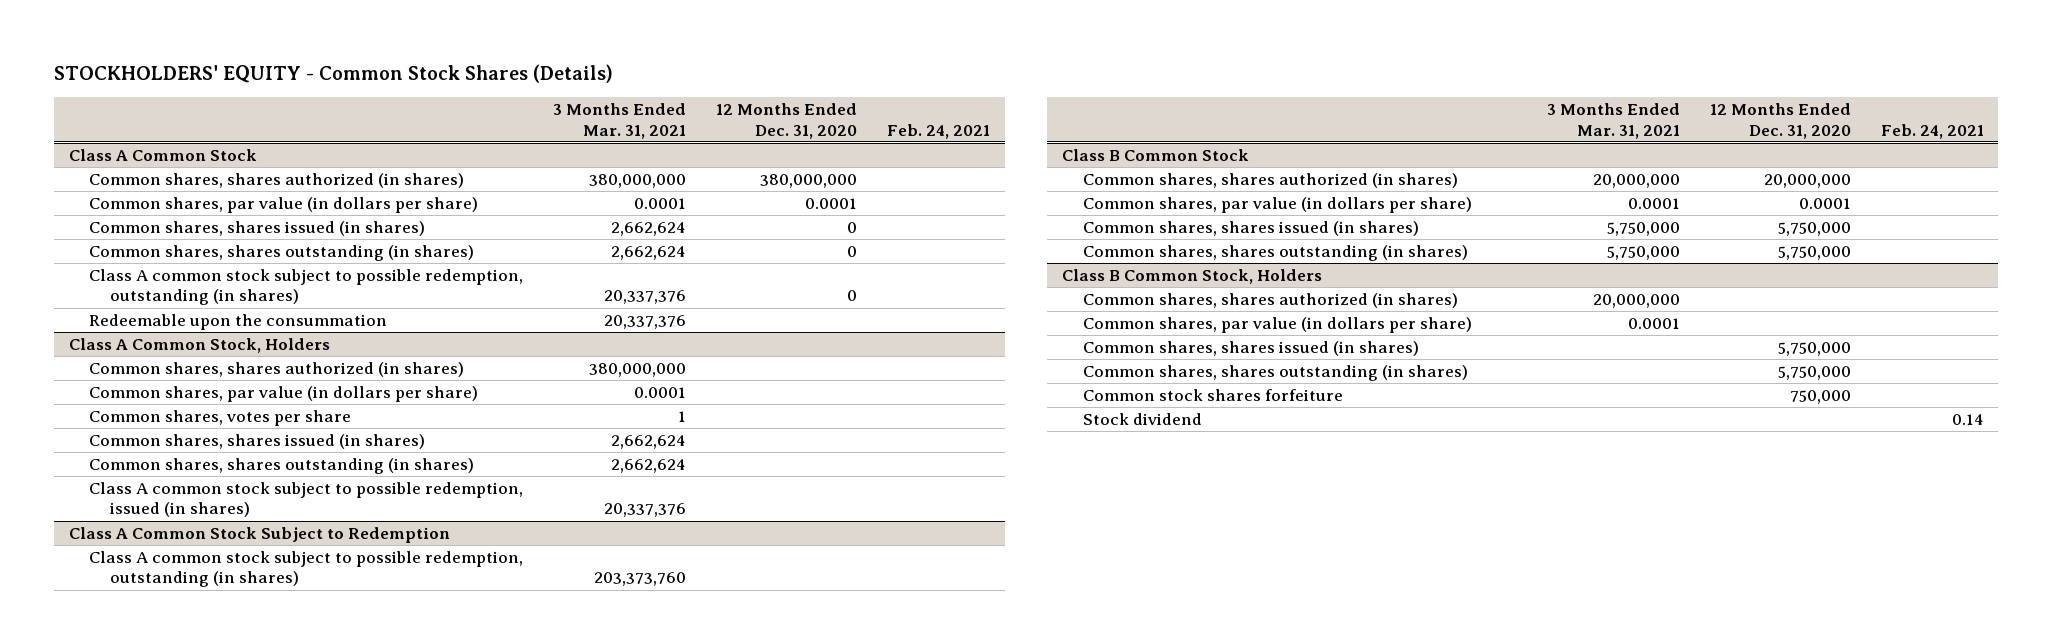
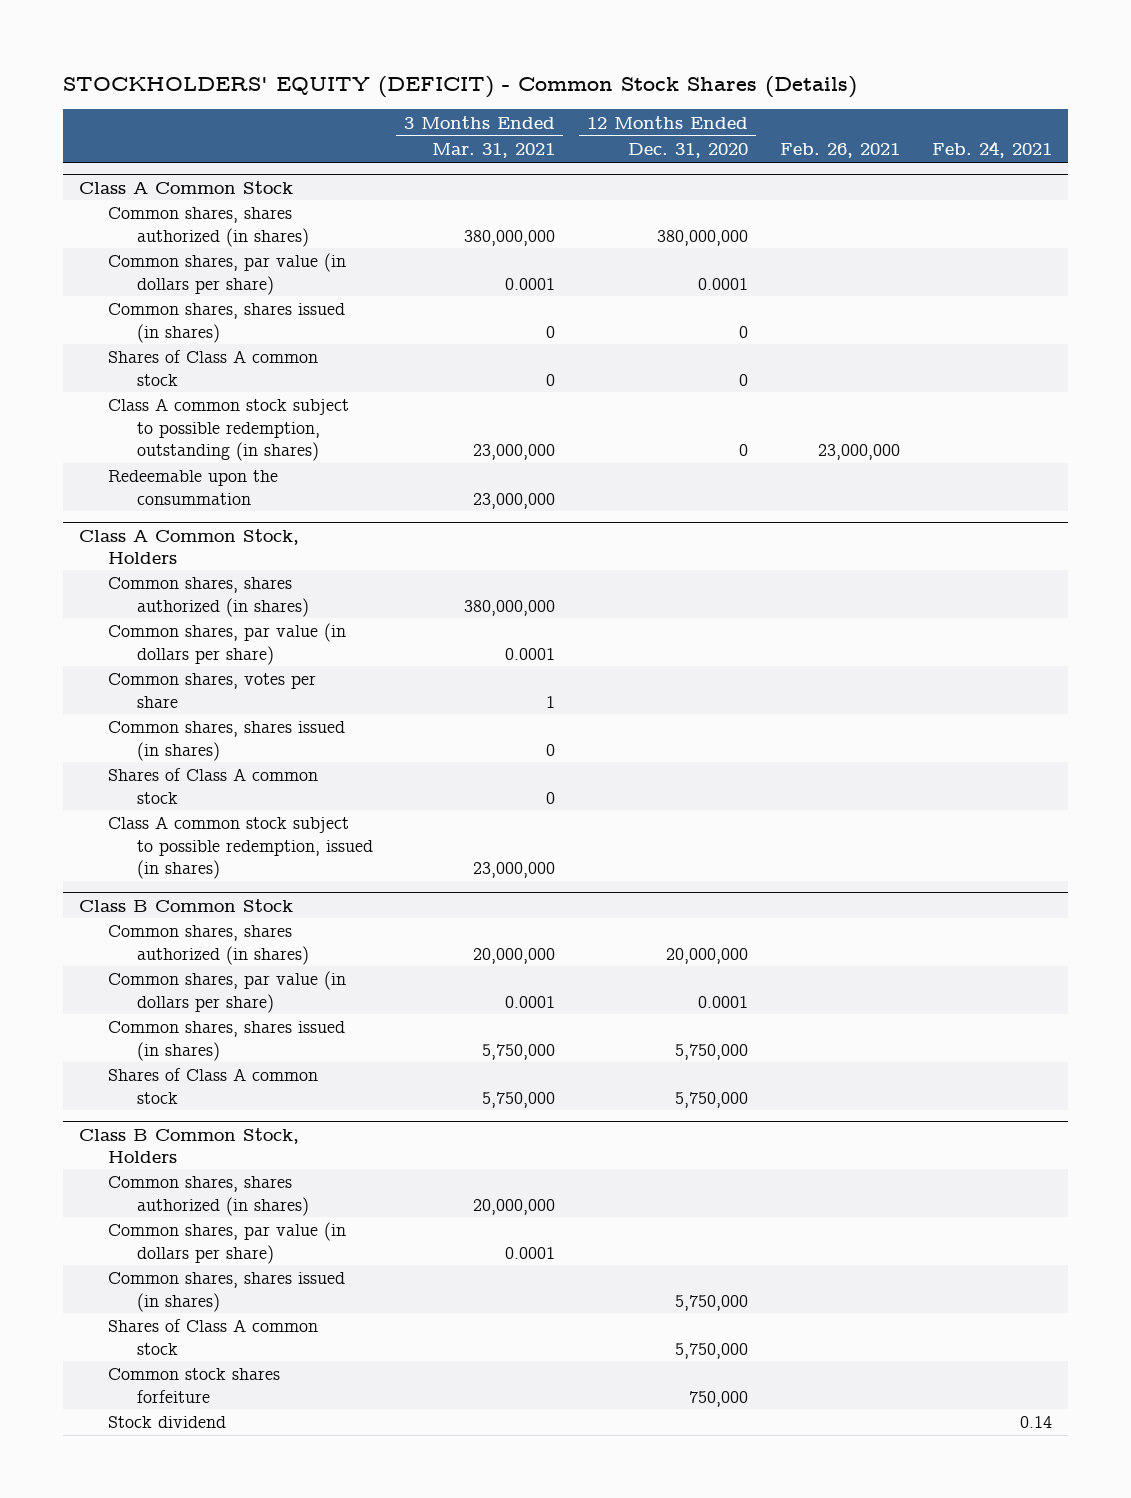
[53,64,613,84] STOCKHOLDERS' EQUITY - Common Stock Shares (Details) -> [62,75,857,98] STOCKHOLDERS' EQUITY (DEFICIT) - Common Stock Shares (Details)
none -> [780,143,901,159] Feb. 26, 2021
[611,222,687,237] 2,662,624 -> [546,325,556,338] 0
[89,245,475,262] Common shares, shares outstanding (in shares) -> [107,350,318,386] Shares of Class A common stock
[611,246,687,261] 2,662,624 -> [546,373,556,386] 0
[604,290,687,305] 20,337,376 -> [473,443,556,460] 23,000,000
[604,315,687,330] 20,337,376 -> [473,492,556,509] 23,000,000
[68,527,450,544] Class A Common Stock Subject to Redemption -> none
[89,551,524,588] Class A common stock subject to possible redemption, outstanding (in shares) -> none
[611,435,687,450] 2,662,624 -> [546,743,556,756] 0
[89,458,475,475] Common shares, shares outstanding (in shares) -> [107,768,318,804] Shares of Class A common stock
[611,459,687,474] 2,662,624 -> [546,791,556,804] 0
[604,503,687,518] 20,337,376 -> [473,861,556,878] 23,000,000
[1082,245,1468,262] Common shares, shares outstanding (in shares) -> [107,1068,318,1104] Shares of Class A common stock
[1082,365,1468,382] Common shares, shares outstanding (in shares) -> [107,1319,318,1355] Shares of Class A common stock

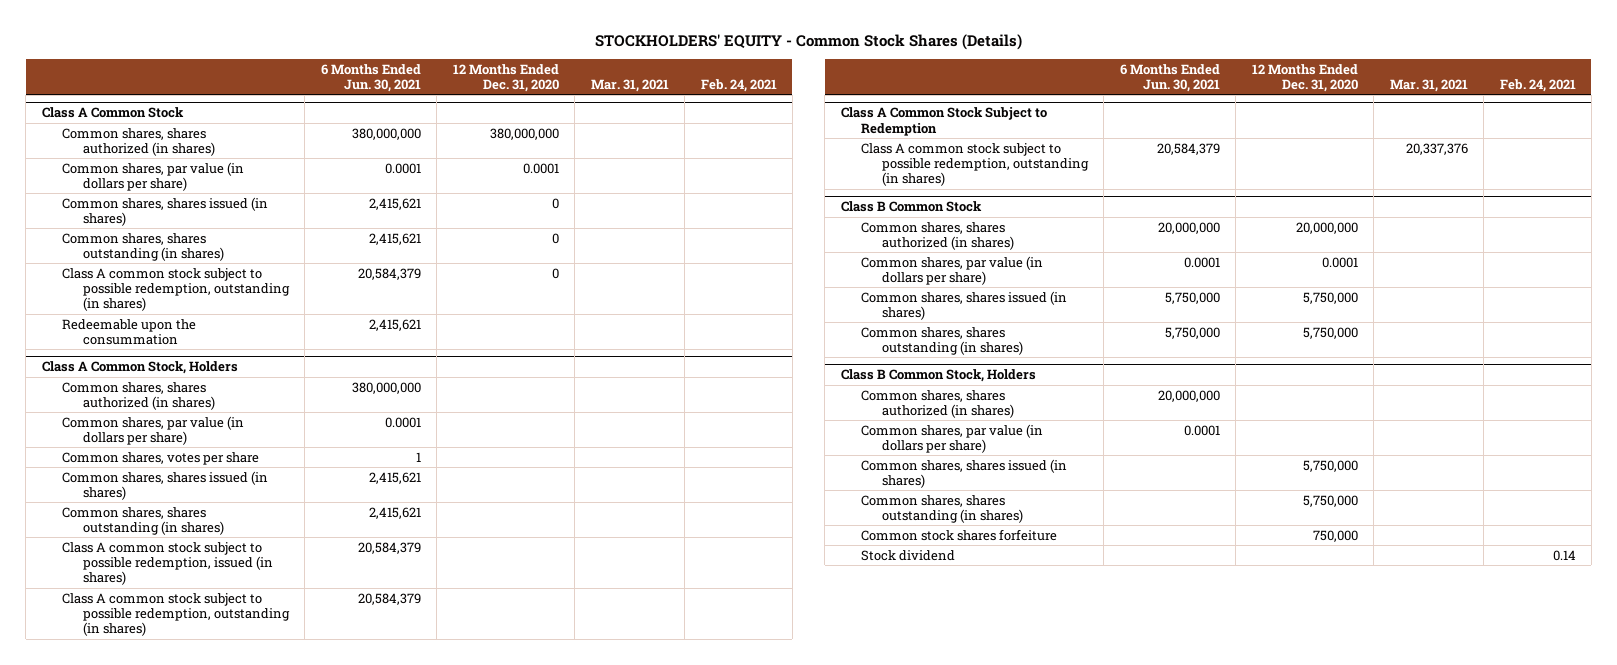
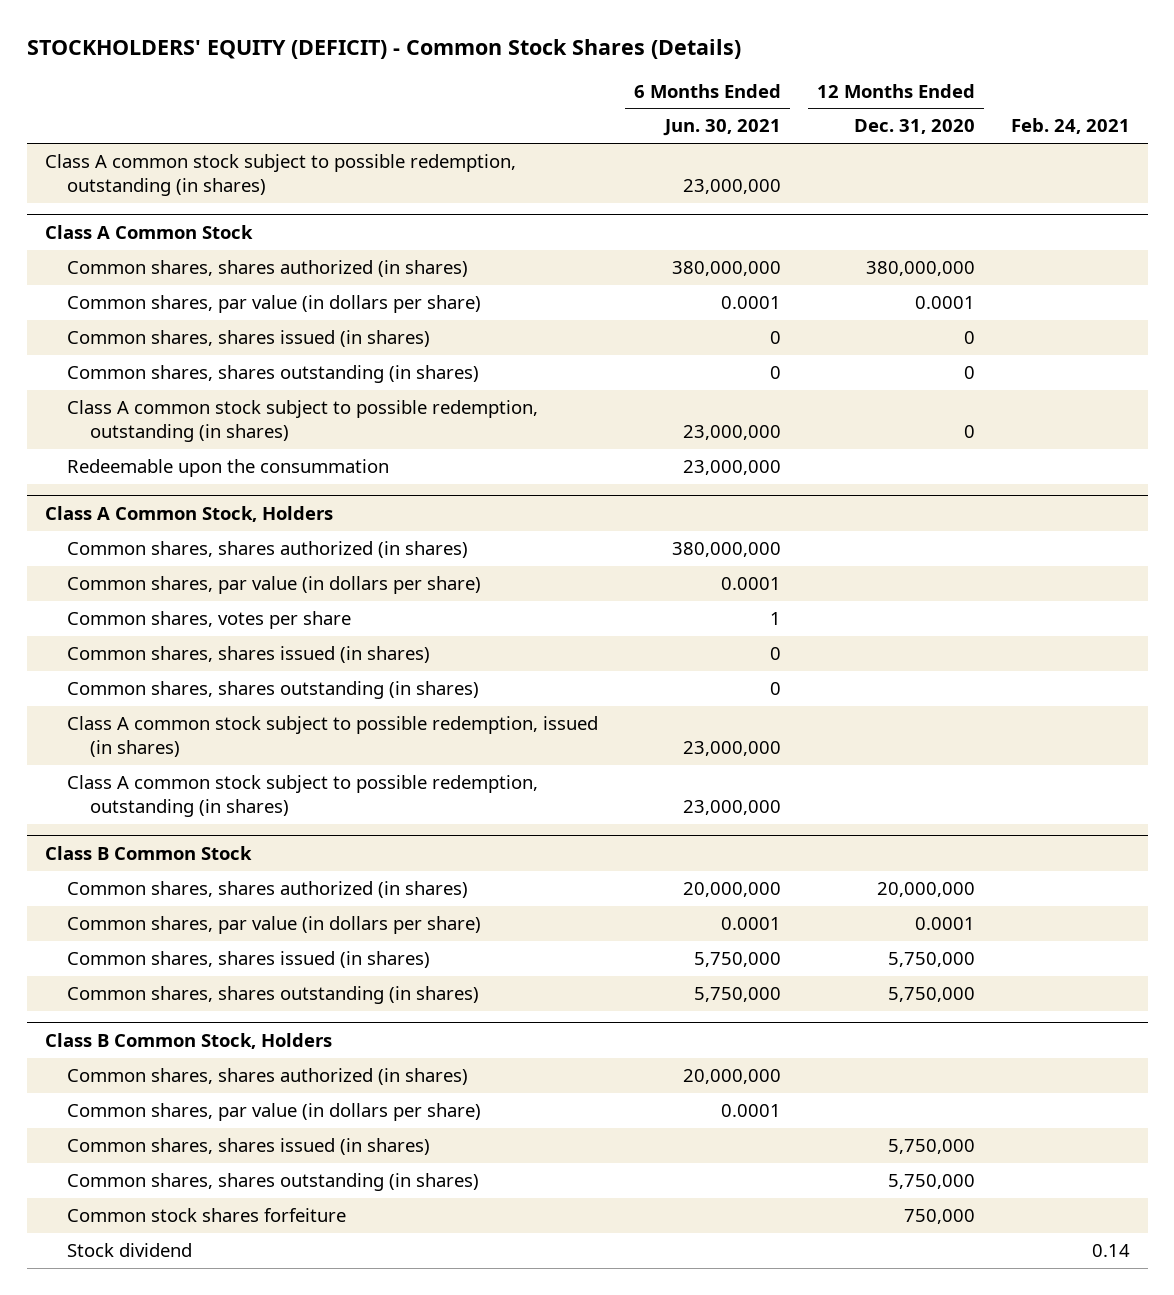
[594,34,1022,51] STOCKHOLDERS' EQUITY - Common Stock Shares (Details) -> [26,39,741,60] STOCKHOLDERS' EQUITY (DEFICIT) - Common Stock Shares (Details)
[590,78,669,92] Mar. 31, 2021 -> none
none -> [44,153,516,196] Class A common stock subject to possible redemption, outstanding (in shares)
[368,197,421,210] 2,415,621 -> [770,330,782,344] 0
[368,232,421,245] 2,415,621 -> [770,365,782,379] 0
[357,267,421,280] 20,584,379 -> [683,424,782,440] 23,000,000
[368,318,421,331] 2,415,621 -> [683,459,782,475] 23,000,000
[840,107,1047,136] Class A Common Stock Subject to Redemption -> none
[861,142,1089,187] Class A common stock subject to possible redemption, outstanding (in shares) -> none
[368,471,421,484] 2,415,621 -> [770,646,782,660] 0
[368,506,421,519] 2,415,621 -> [770,681,782,695] 0
[357,541,421,554] 20,584,379 -> [683,740,782,756] 23,000,000
[357,592,421,605] 20,584,379 -> [683,799,782,815] 23,000,000

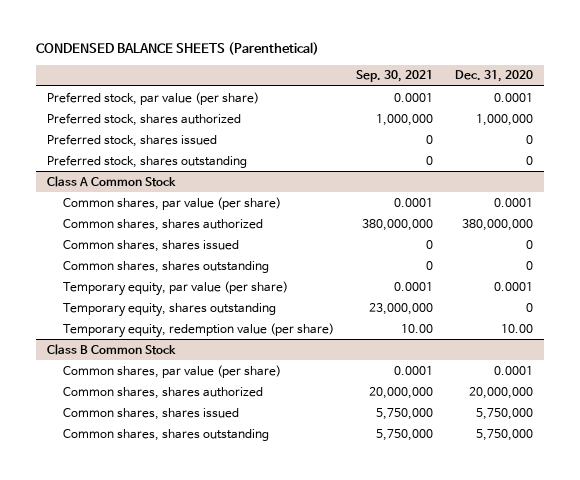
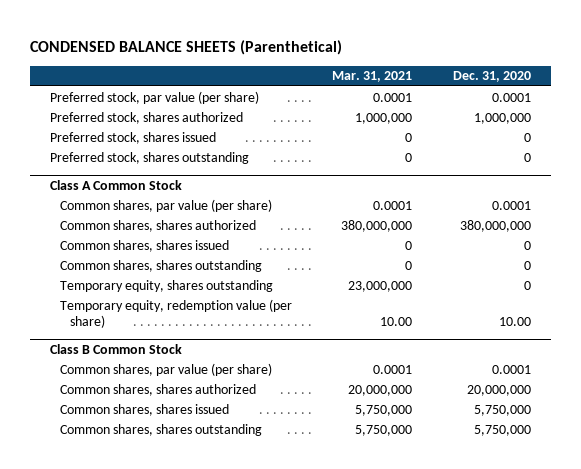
[356,70,434,83] Sep. 30, 2021 -> none
none -> [332,71,413,83] Mar. 31, 2021
[63,280,289,296] Temporary equity, par value (per share) -> none

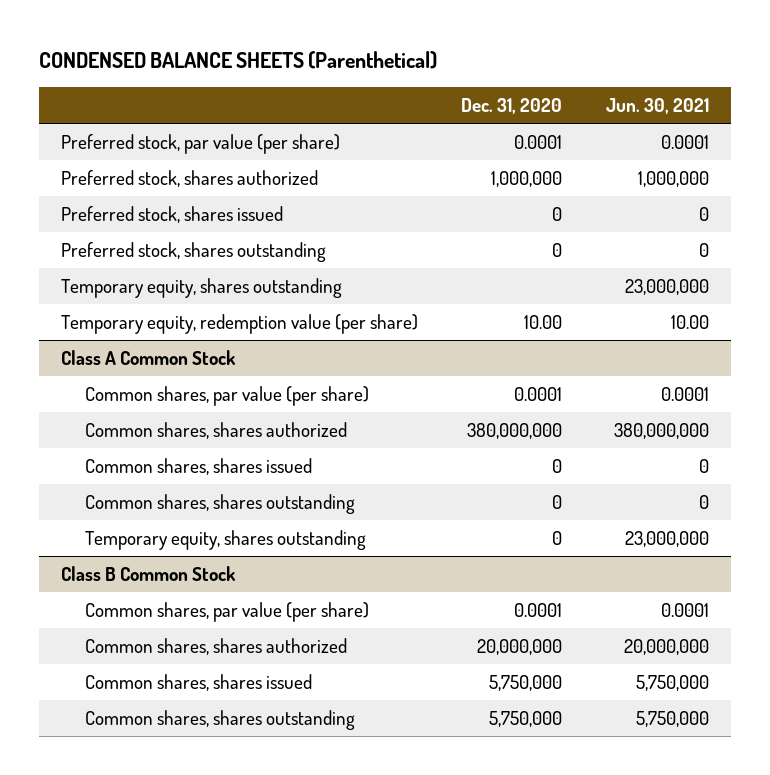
[332,71,413,83] Mar. 31, 2021 -> none
none -> [605,98,709,115] Jun. 30, 2021
none -> [60,277,342,298] Temporary equity, shares outstanding
none -> [60,313,418,334] Temporary equity, redemption value (per share)
[60,298,293,328] Temporary equity, redemption value (per share) -> none

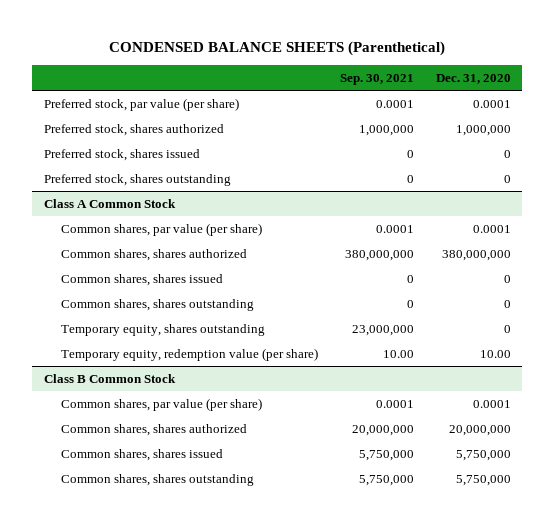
[605,98,709,115] Jun. 30, 2021 -> none
none -> [340,74,415,86] Sep. 30, 2021
[60,277,342,298] Temporary equity, shares outstanding -> none
[60,313,418,334] Temporary equity, redemption value (per share) -> none
none -> [60,347,318,361] Temporary equity, redemption value (per share)

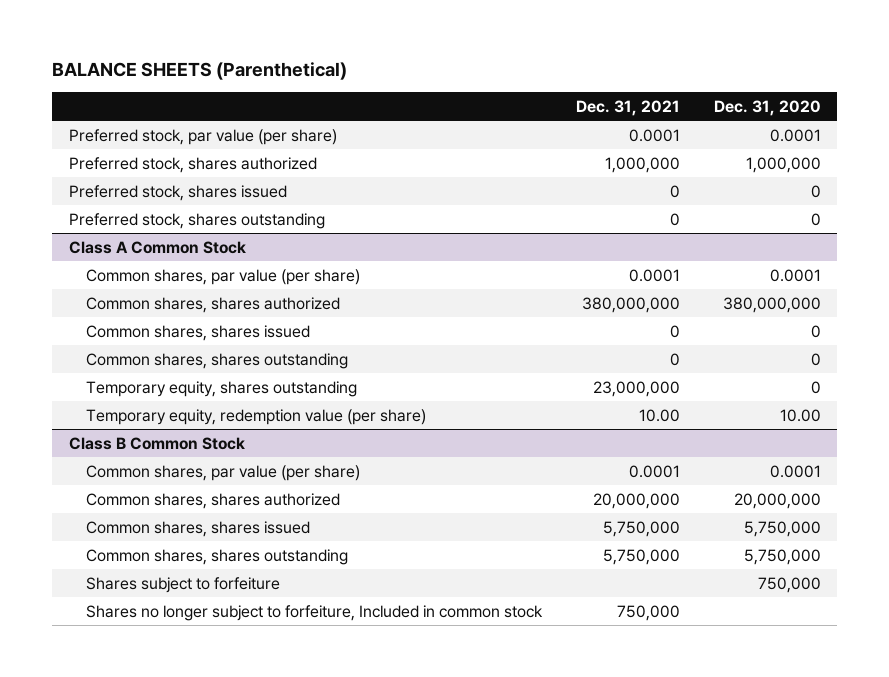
[109,41,446,57] CONDENSED BALANCE SHEETS (Parenthetical) -> [51,62,347,81] BALANCE SHEETS (Parenthetical)
[340,74,415,86] Sep. 30, 2021 -> none
none -> [575,99,680,116] Dec. 31, 2021
none -> [85,576,280,593] Shares subject to forfeiture
none -> [85,604,543,621] Shares no longer subject to forfeiture, Included in common stock

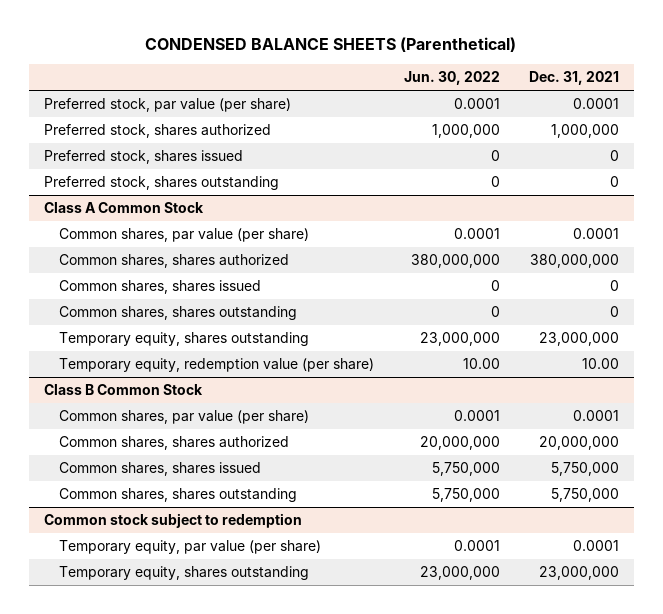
[51,62,347,81] BALANCE SHEETS (Parenthetical) -> [145,37,517,53] CONDENSED BALANCE SHEETS (Parenthetical)
[713,99,821,116] Dec. 31, 2020 -> none
none -> [403,71,500,86] Jun. 30, 2022
[85,576,280,593] Shares subject to forfeiture -> none
[85,604,543,621] Shares no longer subject to forfeiture, Included in common stock -> none
none -> [43,512,302,528] Common stock subject to redemption
none -> [59,539,322,554] Temporary equity, par value (per share)
none -> [59,565,310,580] Temporary equity, shares outstanding

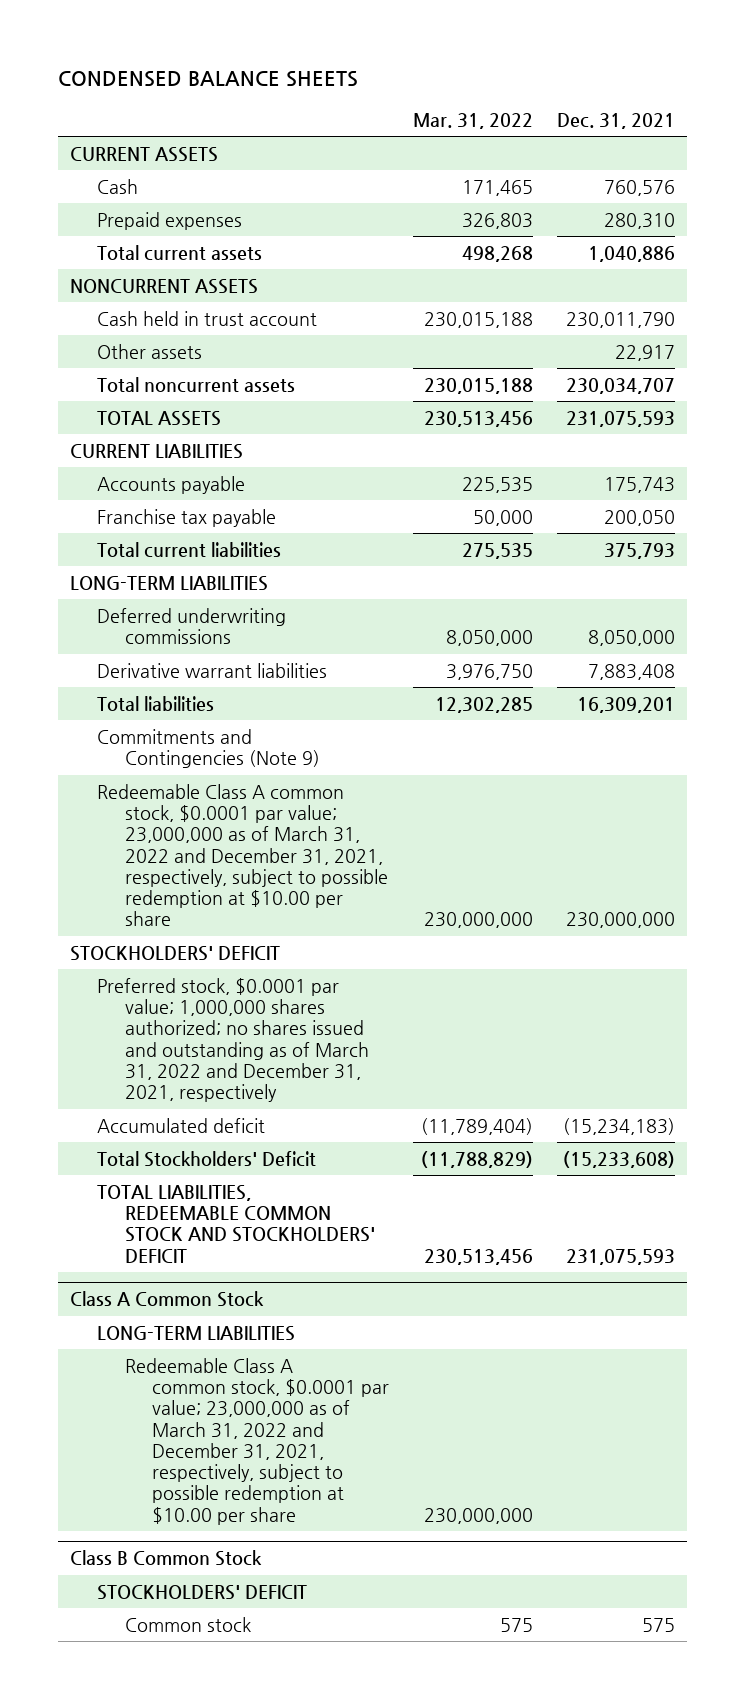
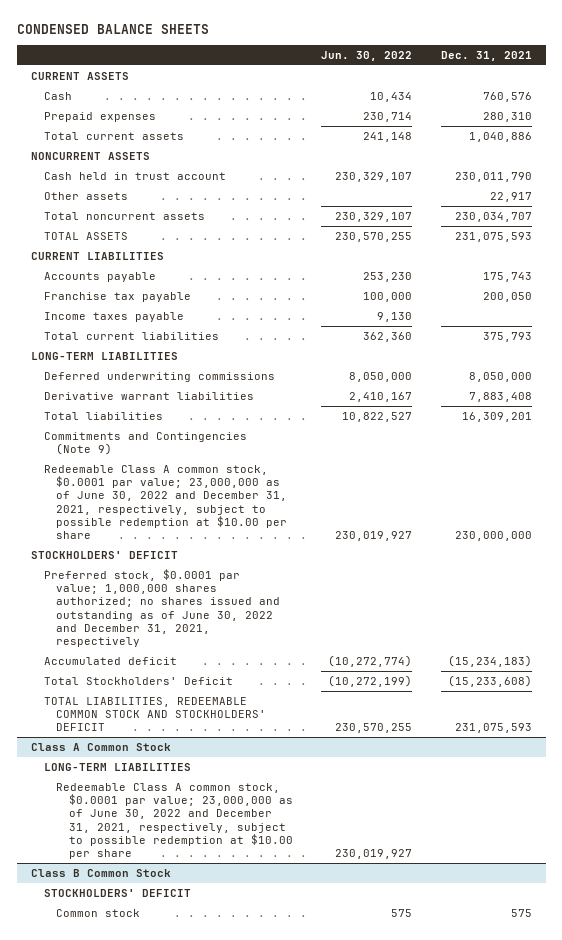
[413,112,534,129] Mar. 31, 2022 -> none
none -> [321,50,413,61] Jun. 30, 2022
none -> [43,311,184,322] Income taxes payable
[97,783,388,927] Redeemable Class A common stock, $0.0001 par value; 23,000,000 as of March 31, 2022 and December 31, 2021, respectively, subject to possible redemption at $10.00 per share -> [43,464,288,540] Redeemable Class A common stock, $0.0001 par value; 23,000,000 as of June 30, 2022 and December 31, 2021, respectively, subject to possible redemption at $10.00 per share
[97,977,369,1103] Preferred stock, $0.0001 par value; 1,000,000 shares authorized; no shares issued and outstanding as of March 31, 2022 and December 31, 2021, respectively -> [43,568,281,648] Preferred stock, $0.0001 par value; 1,000,000 shares authorized; no shares issued and outstanding as of June 30, 2022 and December 31, 2021, respectively
[124,1357,389,1525] Redeemable Class A common stock, $0.0001 par value; 23,000,000 as of March 31, 2022 and December 31, 2021, respectively, subject to possible redemption at $10.00 per share -> [56,782,293,860] Redeemable Class A common stock, $0.0001 par value; 23,000,000 as of June 30, 2022 and December 31, 2021, respectively, subject to possible redemption at $10.00 per share

